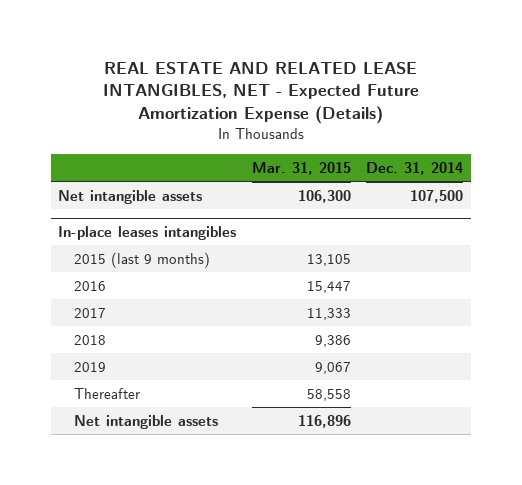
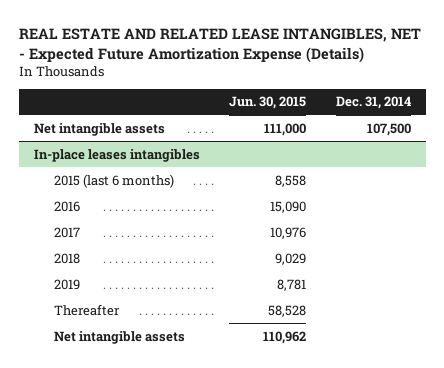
[251,161,351,175] Mar. 31, 2015 -> none
none -> [229,96,307,110] Jun. 30, 2015
[74,251,211,268] 2015 (last 9 months) -> [53,173,174,188] 2015 (last 6 months)

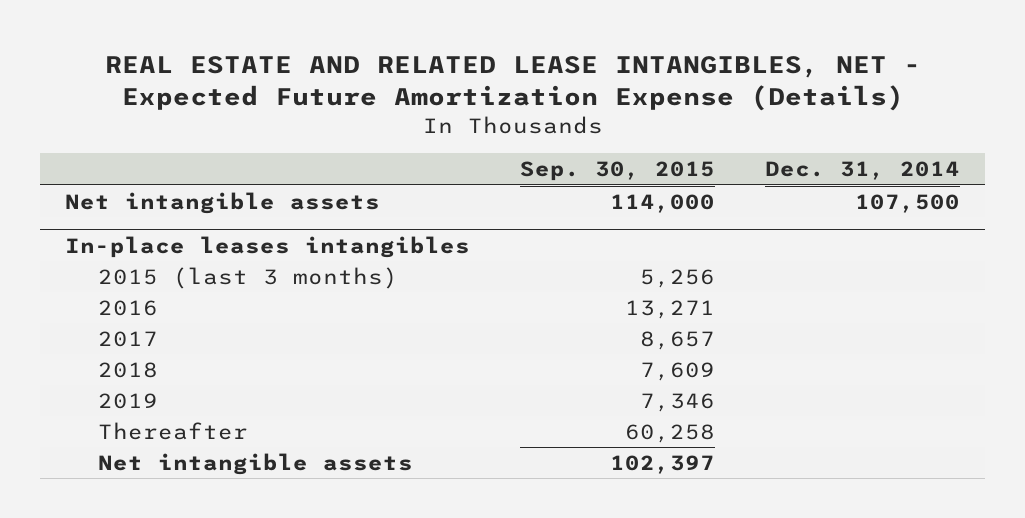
[229,96,307,110] Jun. 30, 2015 -> none
none -> [520,161,716,182] Sep. 30, 2015
[53,173,174,188] 2015 (last 6 months) -> [97,266,398,289] 2015 (last 3 months)

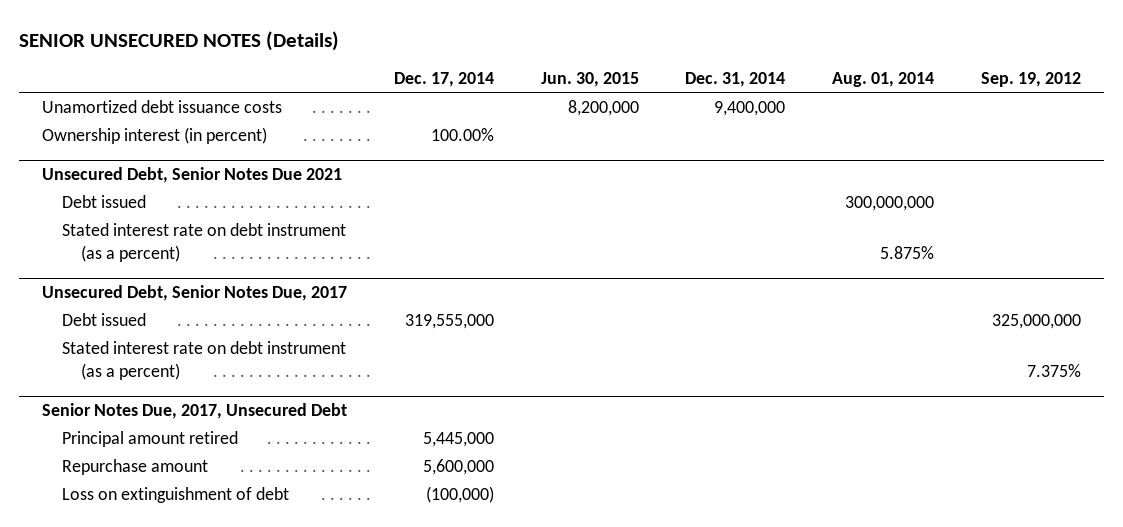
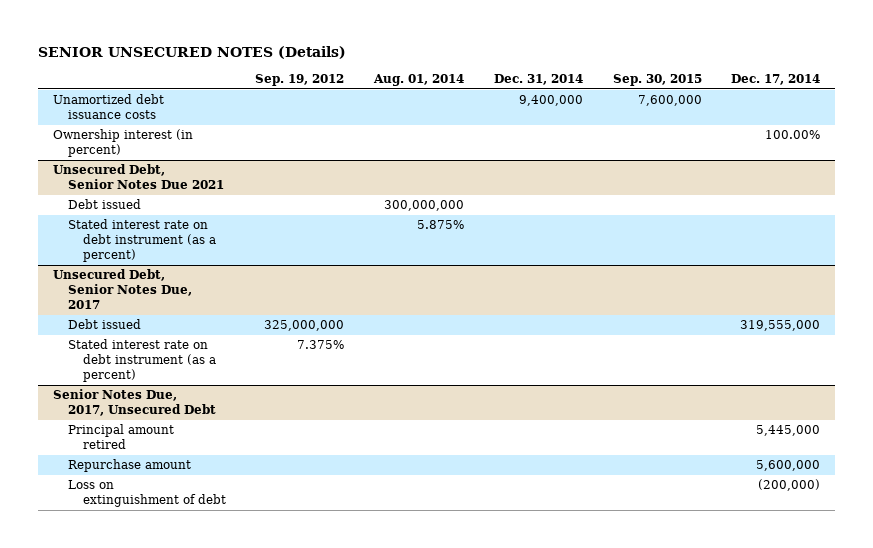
[540,72,639,88] Jun. 30, 2015 -> none
none -> [612,73,702,86] Sep. 30, 2015
[425,485,494,503] (100,000) -> [758,479,821,492] (200,000)

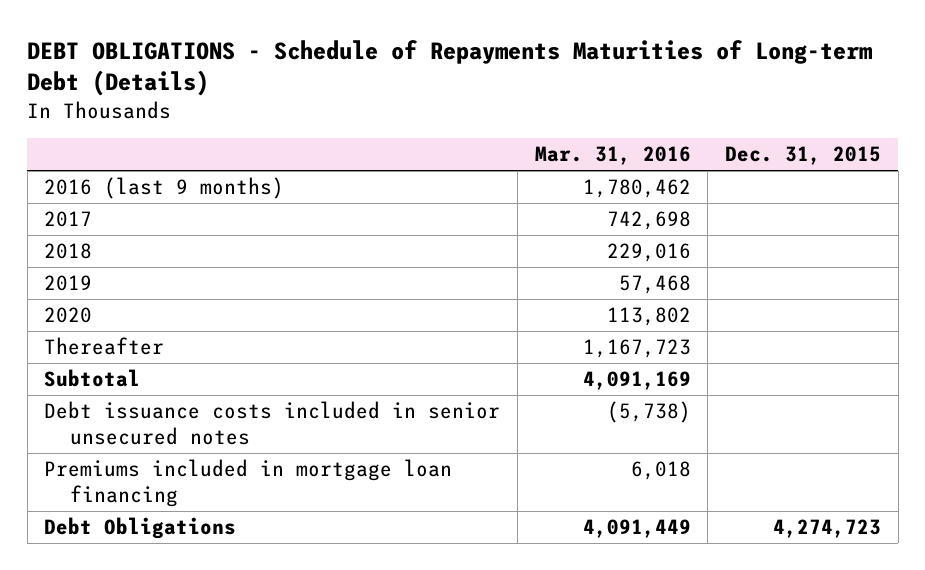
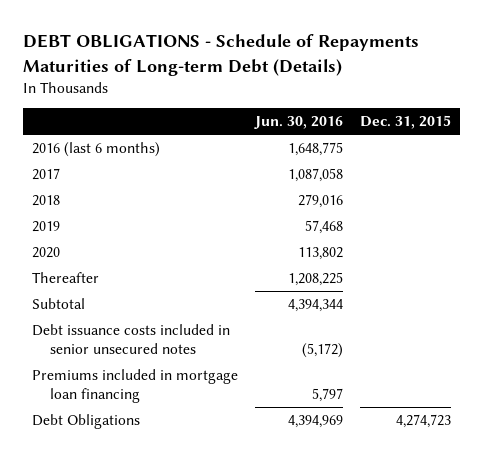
[534,146,691,166] Mar. 31, 2016 -> none
none -> [254,116,344,130] Jun. 30, 2016
[44,177,285,200] 2016 (last 9 months) -> [31,141,160,157] 2016 (last 6 months)

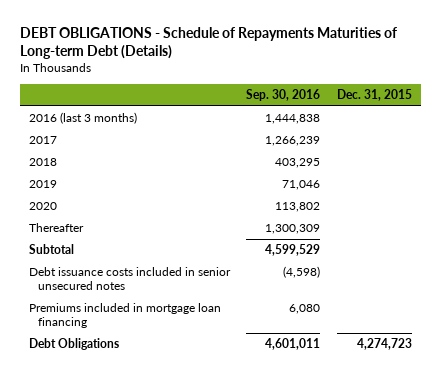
[254,116,344,130] Jun. 30, 2016 -> none
none -> [246,88,321,101] Sep. 30, 2016
[31,141,160,157] 2016 (last 6 months) -> [28,112,137,125] 2016 (last 3 months)

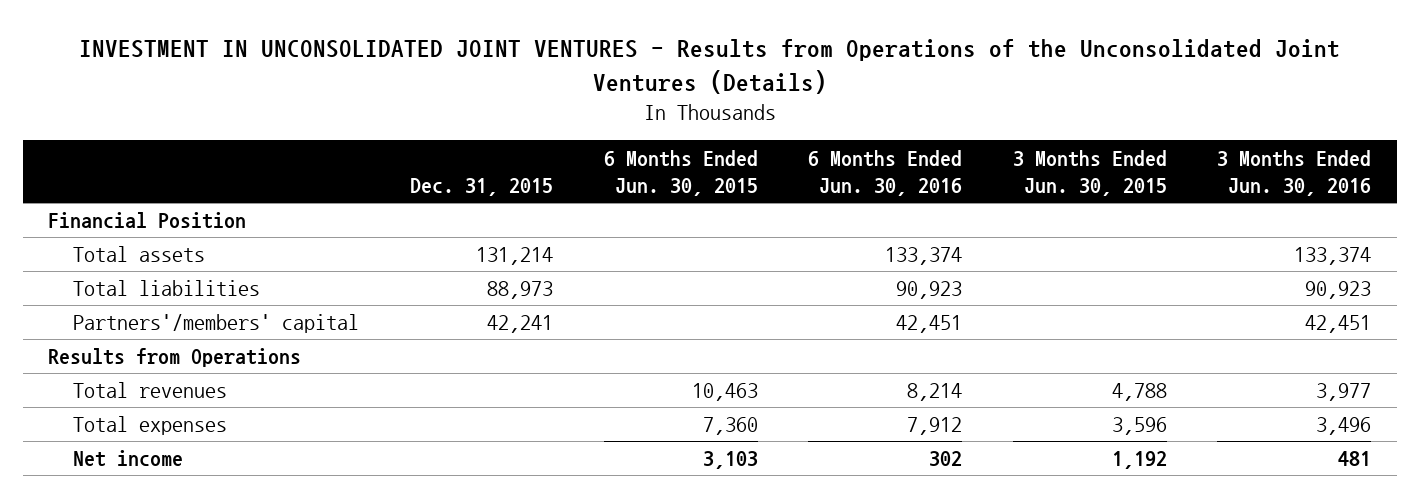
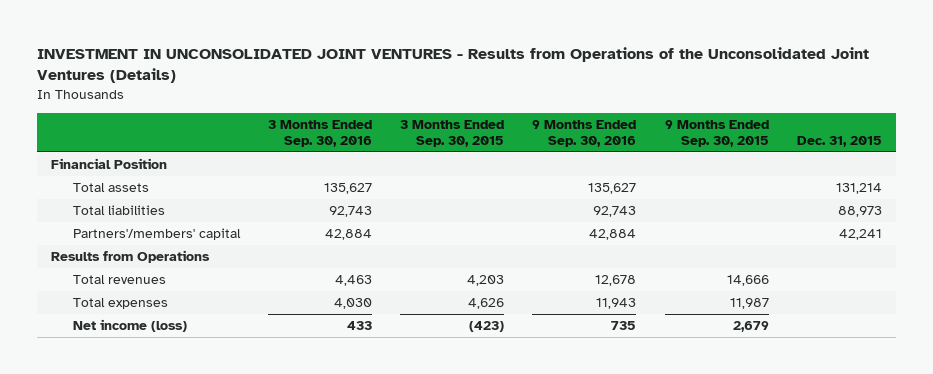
[603,149,758,196] 6 Months Ended Jun. 30, 2015 -> none
[808,149,963,196] 6 Months Ended Jun. 30, 2016 -> none
[1012,149,1167,196] 3 Months Ended Jun. 30, 2015 -> none
[1217,149,1372,196] 3 Months Ended Jun. 30, 2016 -> none
none -> [267,120,372,148] 3 Months Ended Sep. 30, 2016
none -> [400,120,505,148] 3 Months Ended Sep. 30, 2015
none -> [532,120,637,148] 9 Months Ended Sep. 30, 2016
none -> [664,120,769,148] 9 Months Ended Sep. 30, 2015
[73,450,184,468] Net income -> [72,319,187,333] Net income (loss)

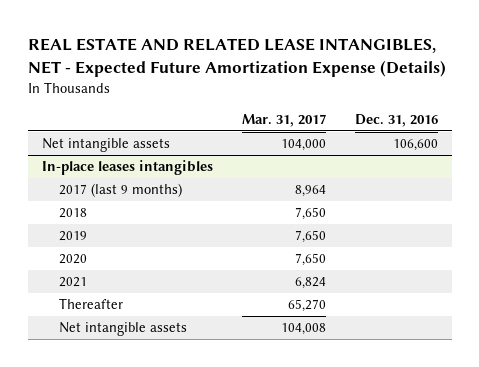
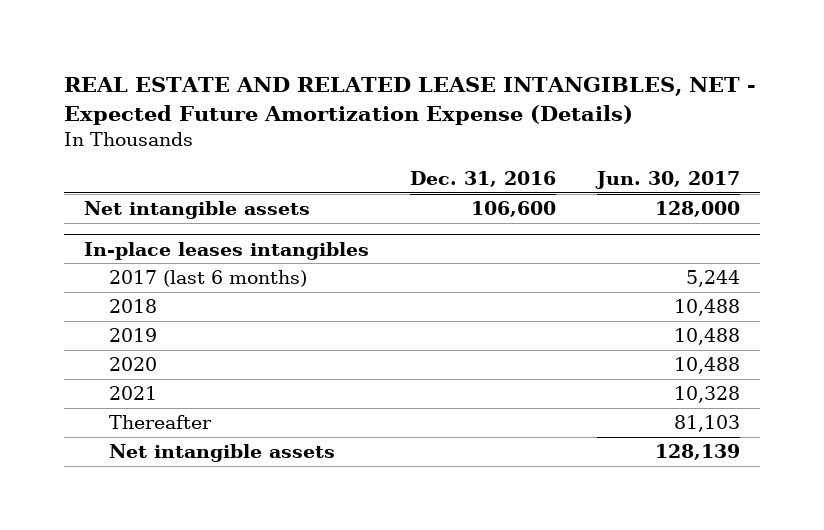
[241,114,326,128] Mar. 31, 2017 -> none
none -> [594,171,740,190] Jun. 30, 2017
[58,183,182,198] 2017 (last 9 months) -> [109,270,308,288] 2017 (last 6 months)

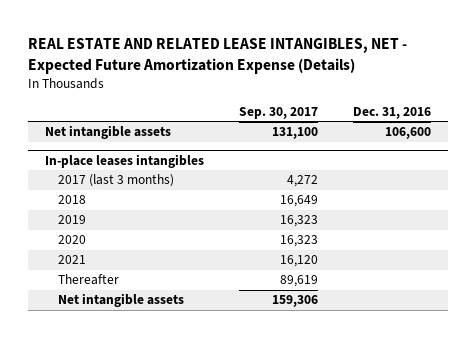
[594,171,740,190] Jun. 30, 2017 -> none
none -> [238,106,318,119] Sep. 30, 2017
[109,270,308,288] 2017 (last 6 months) -> [58,174,175,188] 2017 (last 3 months)

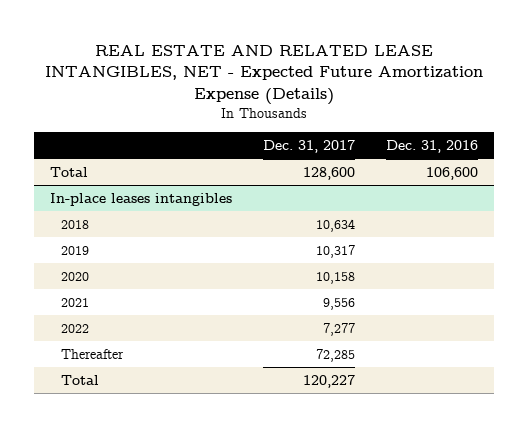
[238,106,318,119] Sep. 30, 2017 -> none
none -> [262,139,355,153] Dec. 31, 2017
[44,125,171,140] Net intangible assets -> [49,167,88,178] Total
[58,174,175,188] 2017 (last 3 months) -> none
none -> [61,324,90,334] 2022
[58,293,185,308] Net intangible assets -> [61,375,100,386] Total

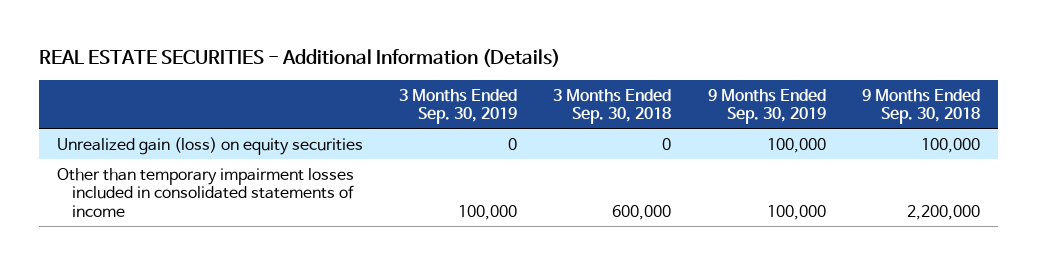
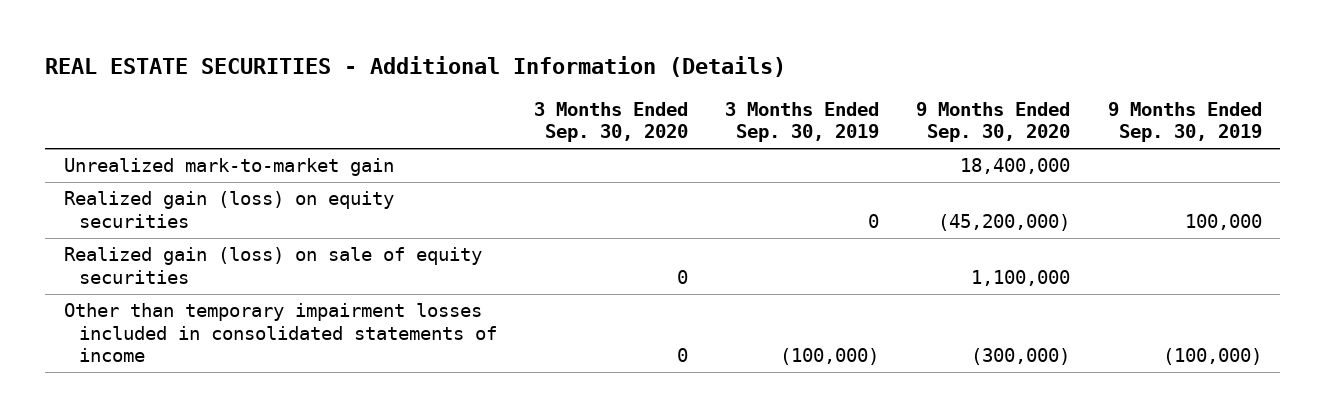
[553,88,672,125] 3 Months Ended Sep. 30, 2018 -> none
[861,88,980,125] 9 Months Ended Sep. 30, 2018 -> none
none -> [534,101,689,143] 3 Months Ended Sep. 30, 2020
none -> [916,101,1071,143] 9 Months Ended Sep. 30, 2020
none -> [63,158,394,177] Unrealized mark-to-market gain
[57,136,364,155] Unrealized gain (loss) on equity securities -> [63,191,394,228] Realized gain (loss) on equity securities
none -> [63,247,482,284] Realized gain (loss) on sale of equity securities
[458,204,518,220] 100,000 -> [780,348,880,366] (100,000)
[766,204,826,220] 100,000 -> [1162,348,1262,366] (100,000)

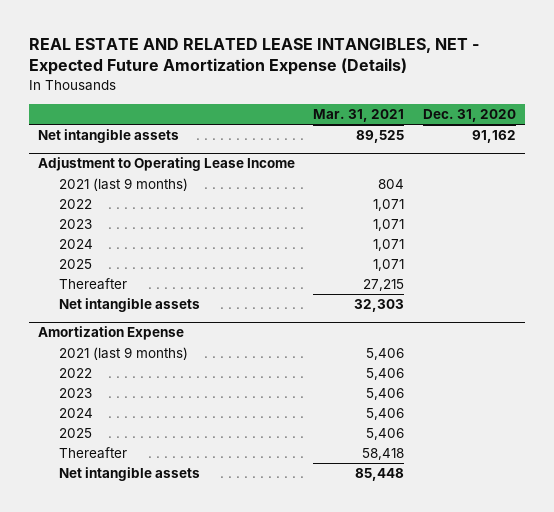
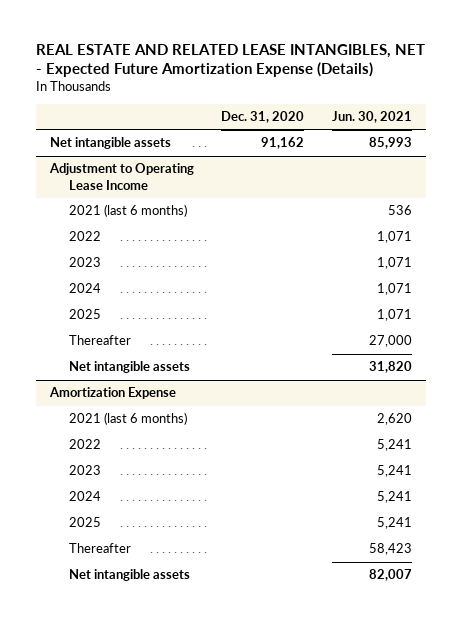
[313,108,405,122] Mar. 31, 2021 -> none
none -> [331,110,412,123] Jun. 30, 2021
[59,178,189,192] 2021 (last 9 months) -> [68,204,187,218] 2021 (last 6 months)
[59,347,189,361] 2021 (last 9 months) -> [68,412,187,426] 2021 (last 6 months)

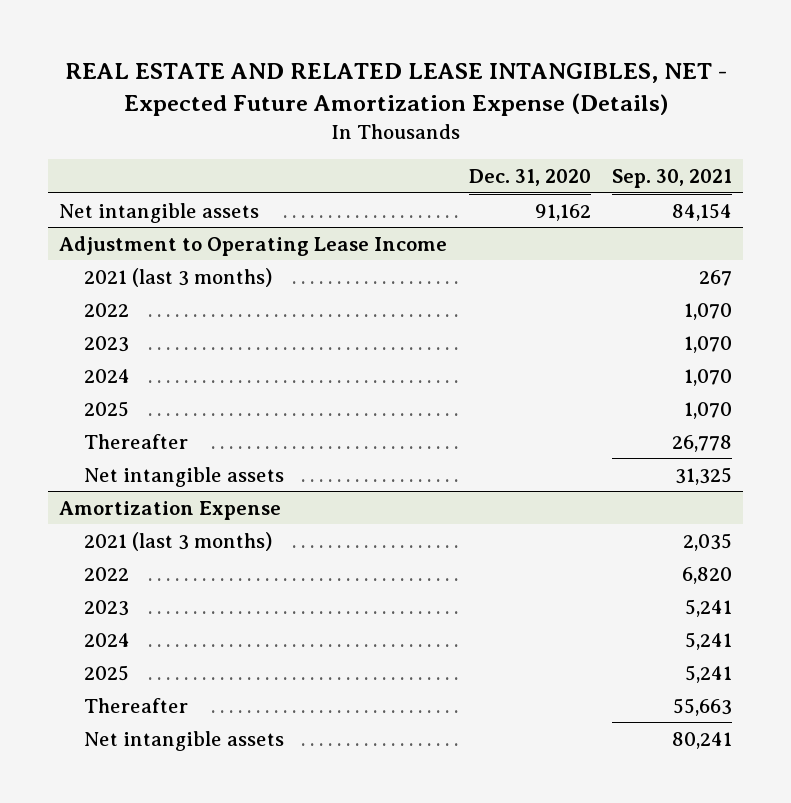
[331,110,412,123] Jun. 30, 2021 -> none
none -> [612,169,733,189] Sep. 30, 2021
[68,204,187,218] 2021 (last 6 months) -> [83,267,272,287] 2021 (last 3 months)
[68,412,187,426] 2021 (last 6 months) -> [83,531,272,551] 2021 (last 3 months)

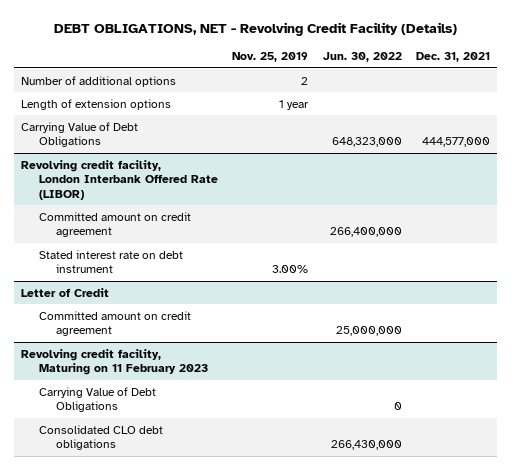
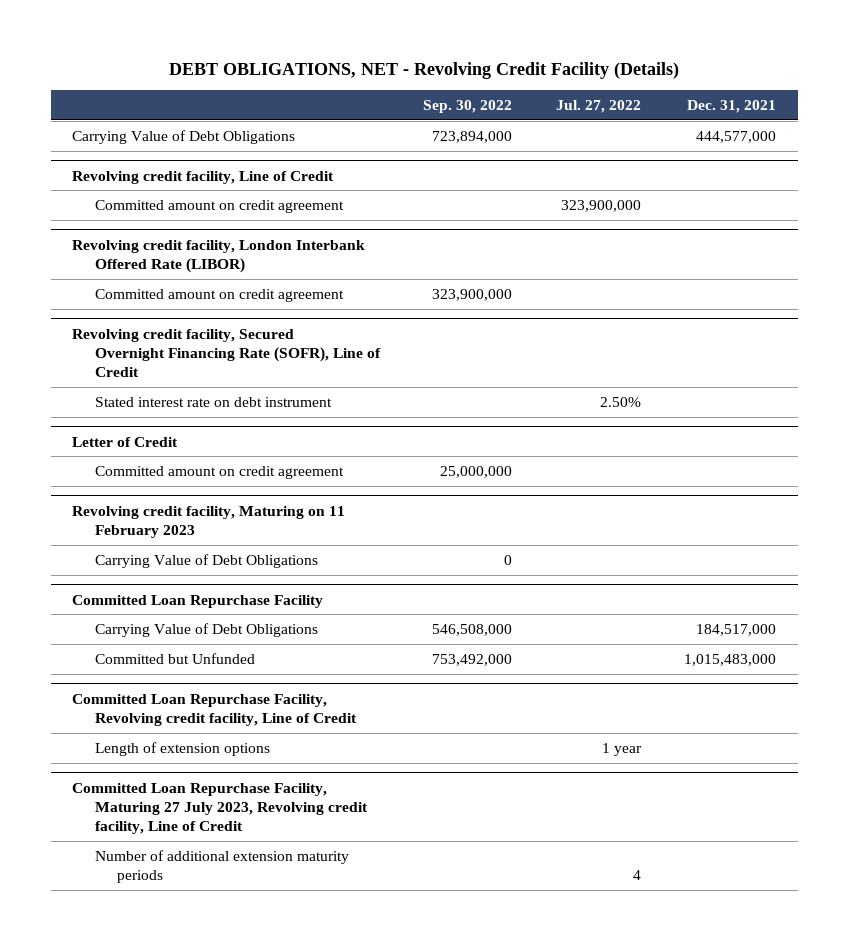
[232,52,309,63] Nov. 25, 2019 -> none
[322,52,402,63] Jun. 30, 2022 -> none
none -> [423,99,513,113] Sep. 30, 2022
none -> [555,99,641,113] Jul. 27, 2022
[21,75,177,87] Number of additional options -> none
[21,98,172,110] Length of extension options -> none
none -> [72,170,335,184] Revolving credit facility, Line of Credit
none -> [94,199,344,213] Committed amount on credit agreement
[38,249,183,274] Stated interest rate on debt instrument -> none
none -> [72,328,381,378] Revolving credit facility, Secured Overnight Financing Rate (SOFR), Line of Credit
none -> [94,396,332,407] Stated interest rate on debt instrument
[38,424,163,451] Consolidated CLO debt obligations -> none
none -> [72,594,324,608] Committed Loan Repurchase Facility
none -> [94,622,318,637] Carrying Value of Debt Obligations
none -> [94,652,255,664] Committed but Unfunded
none -> [72,693,357,726] Committed Loan Repurchase Facility, Revolving credit facility, Line of Credit
none -> [94,741,270,756] Length of extension options
none -> [72,782,368,835] Committed Loan Repurchase Facility, Maturing 27 July 2023, Revolving credit facility, Line of Credit
none -> [94,849,349,884] Number of additional extension maturity periods

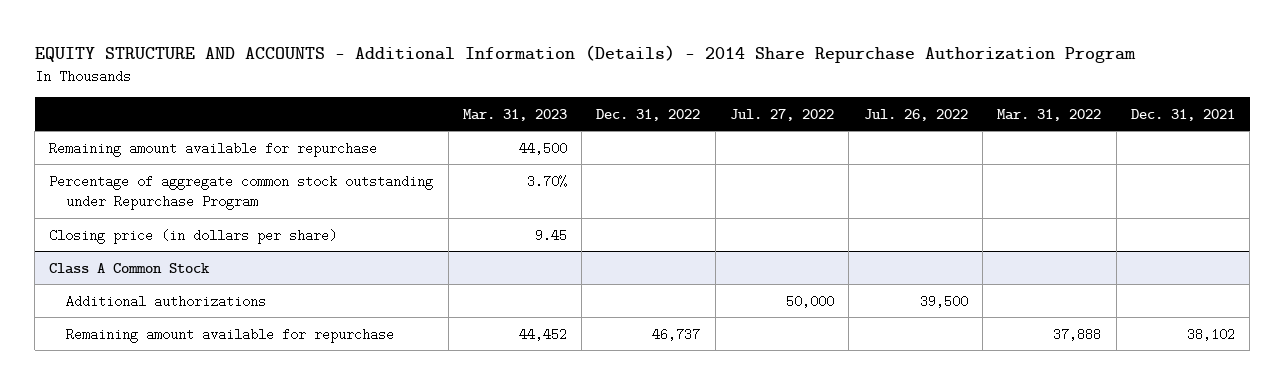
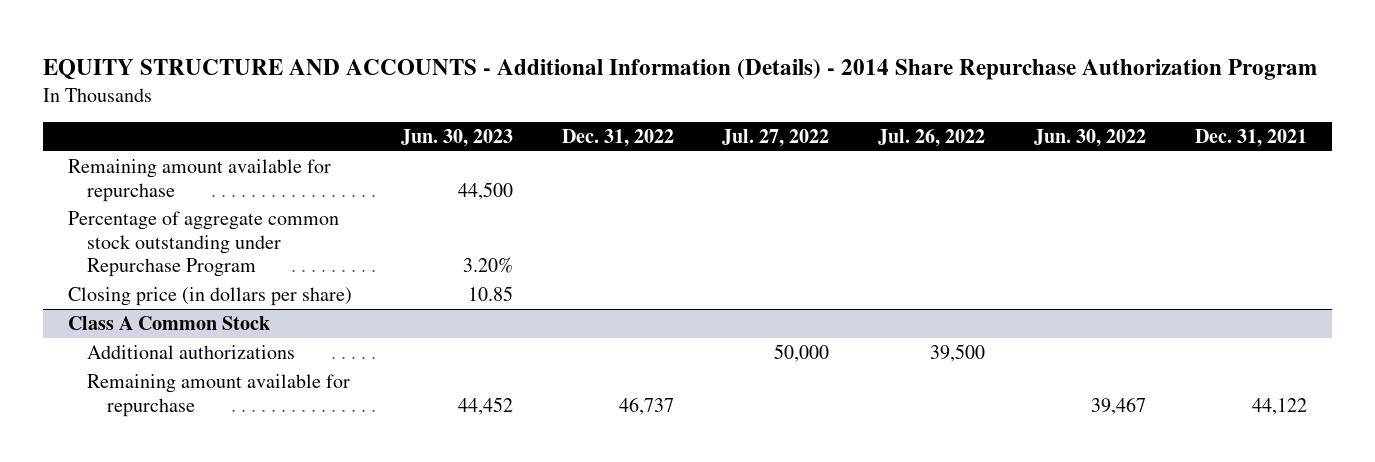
[462,108,567,121] Mar. 31, 2023 -> none
[997,108,1102,121] Mar. 31, 2022 -> none
none -> [400,128,513,147] Jun. 30, 2023
none -> [1034,128,1147,147] Jun. 30, 2022
[1186,327,1235,341] 38,102 -> [1252,397,1308,415] 44,122

